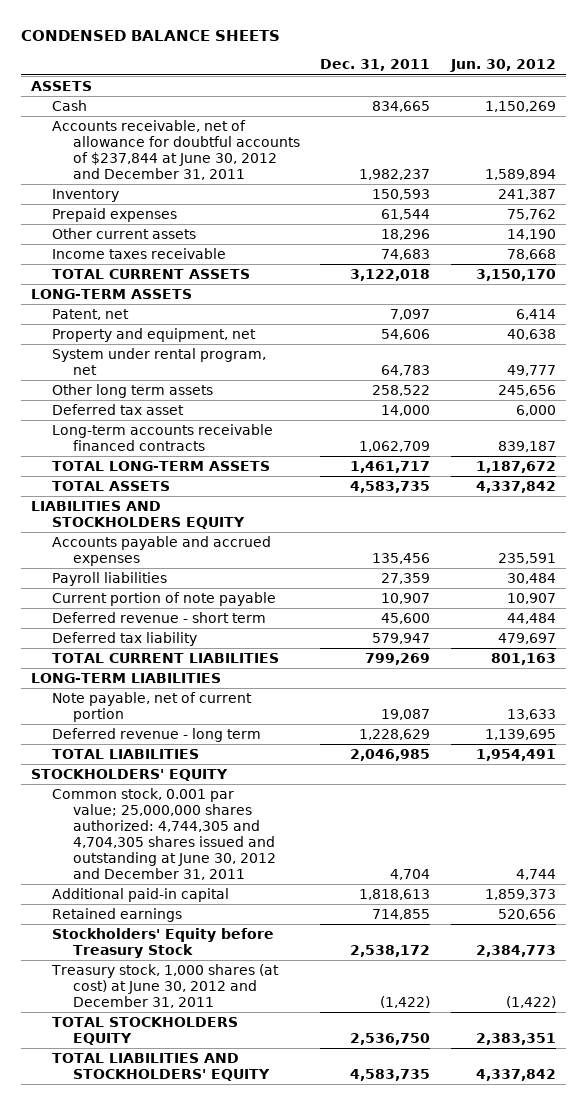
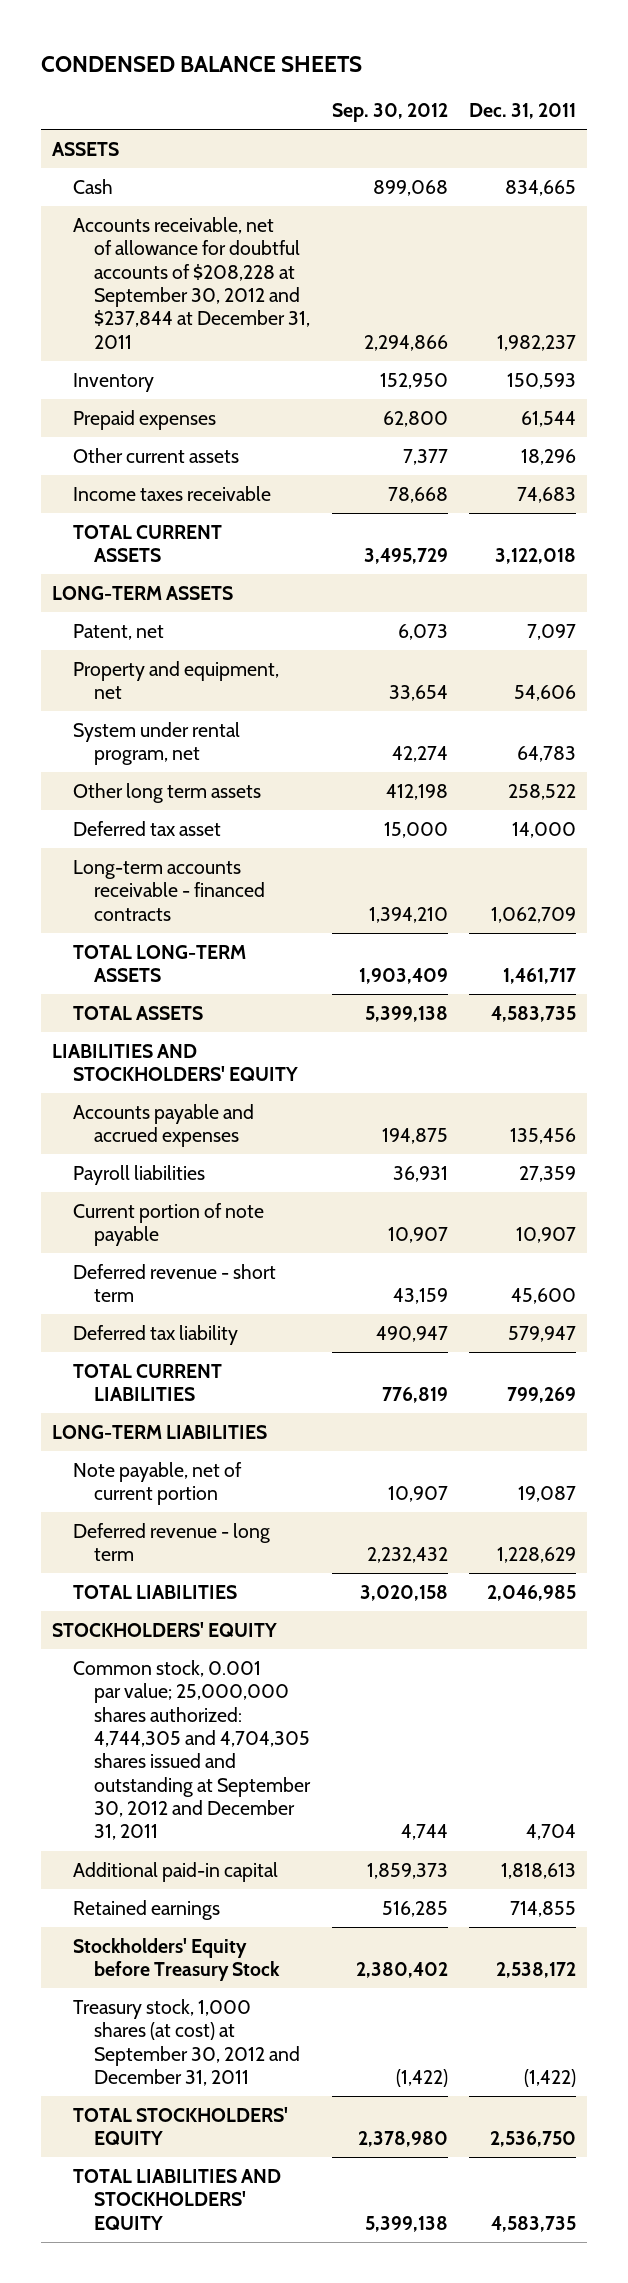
[449,59,556,73] Jun. 30, 2012 -> none
none -> [331,102,448,122] Sep. 30, 2012
[52,119,301,181] Accounts receivable, net of allowance for doubtful accounts of $237,844 at June 30, 2012 and December 31, 2011 -> [73,216,311,349] Accounts receivable, net of allowance for doubtful accounts of $208,228 at September 30, 2012 and $237,844 at December 31, 2011
[52,423,274,451] Long-term accounts receivable financed contracts -> [73,859,266,921] Long-term accounts receivable - financed contracts
[30,500,246,529] LIABILITIES AND STOCKHOLDERS EQUITY -> [52,1043,299,1082] LIABILITIES AND STOCKHOLDERS' EQUITY
[52,787,277,881] Common stock, 0.001 par value; 25,000,000 shares authorized: 4,744,305 and 4,704,305 shares issued and outstanding at June 30, 2012 and December 31, 2011 -> [73,1659,312,1841] Common stock, 0.001 par value; 25,000,000 shares authorized: 4,744,305 and 4,704,305 shares issued and outstanding at September 30, 2012 and December 31, 2011
[51,963,280,1009] Treasury stock, 1,000 shares (at cost) at June 30, 2012 and December 31, 2011 -> [73,1998,301,2086] Treasury stock, 1,000 shares (at cost) at September 30, 2012 and December 31, 2011
[52,1016,239,1045] TOTAL STOCKHOLDERS EQUITY -> [73,2106,289,2146] TOTAL STOCKHOLDERS' EQUITY

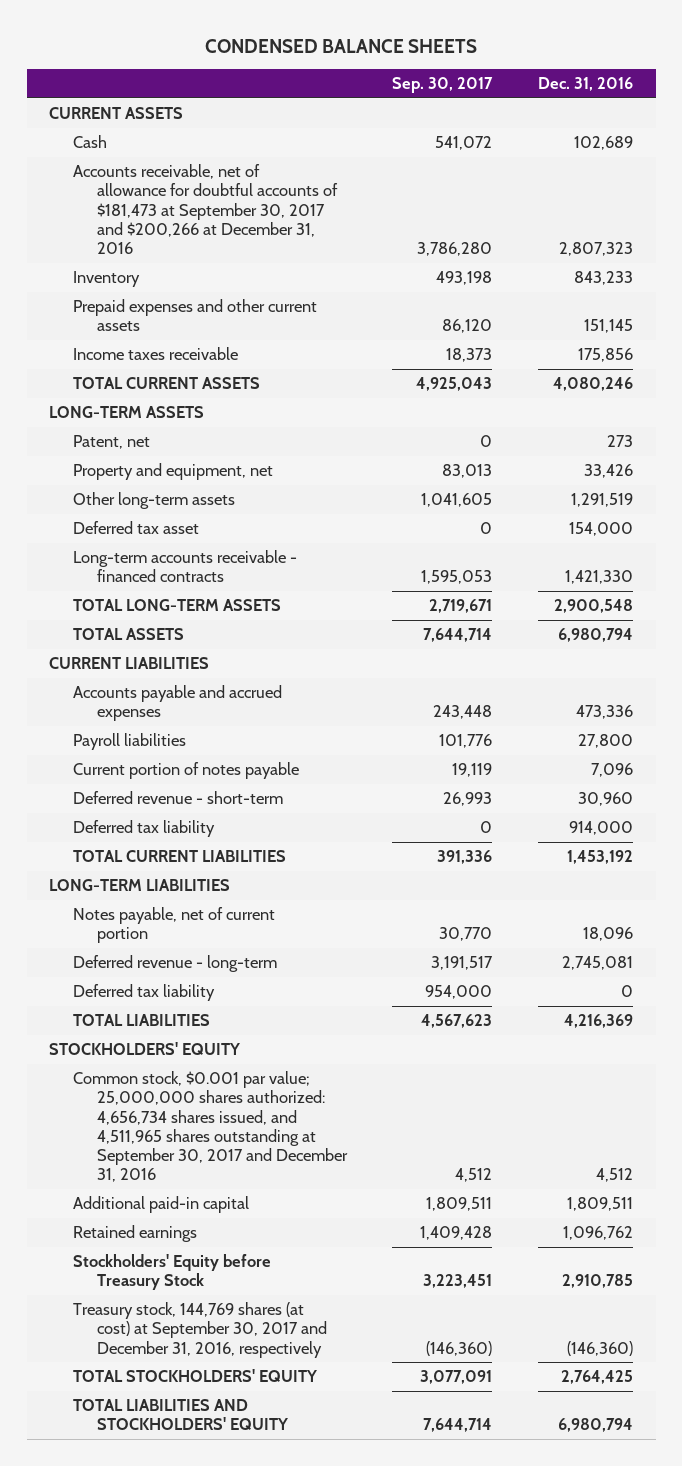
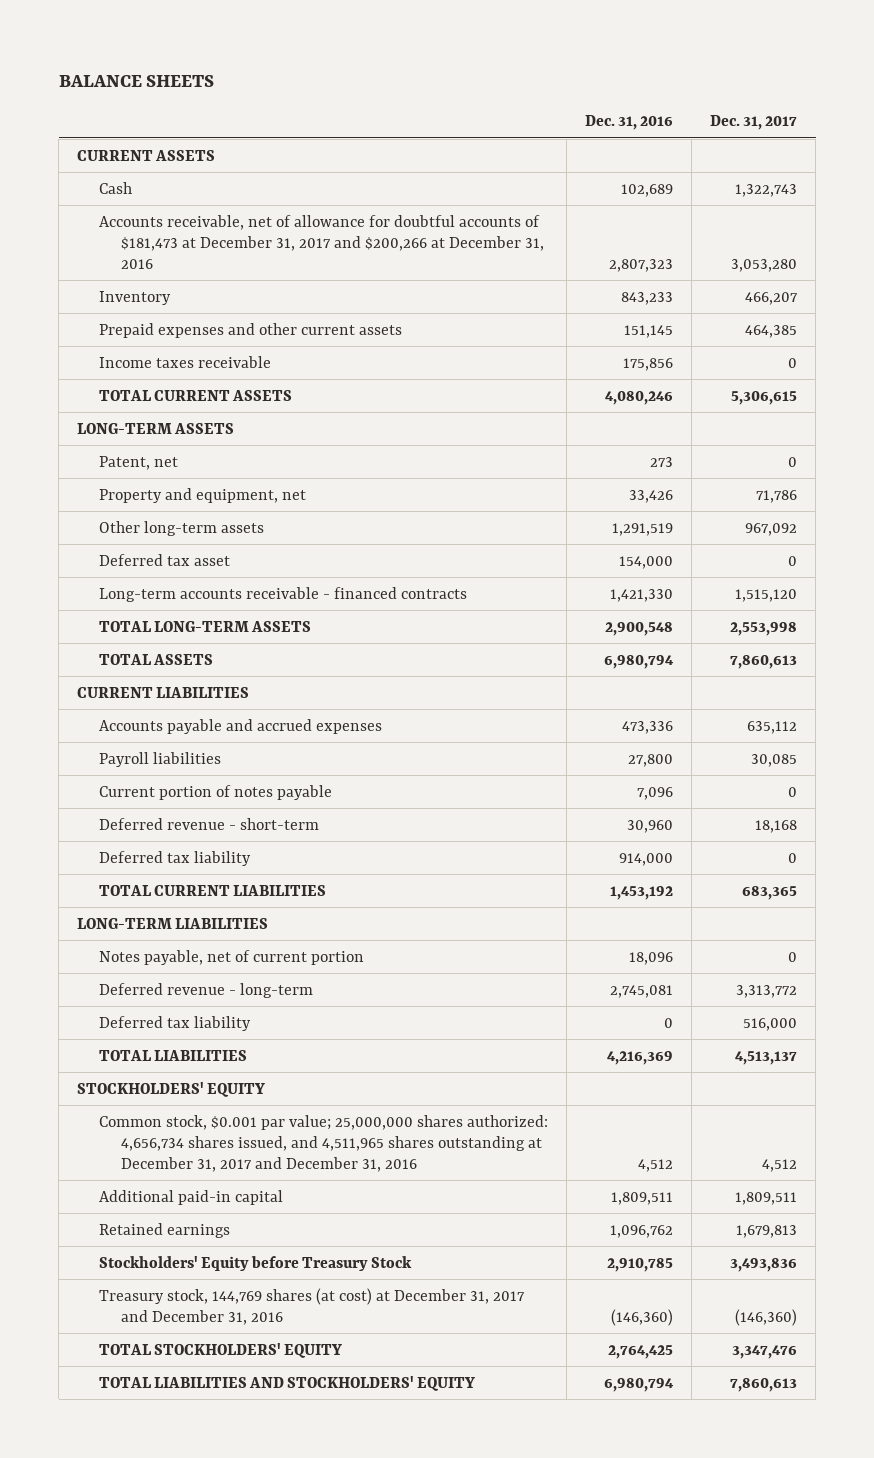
[205,38,478,53] CONDENSED BALANCE SHEETS -> [58,74,214,87] BALANCE SHEETS
[392,77,494,94] Sep. 30, 2017 -> none
none -> [710,115,798,131] Dec. 31, 2017
[73,164,338,255] Accounts receivable, net of allowance for doubtful accounts of $181,473 at September 30, 2017 and $200,266 at December 31, 2016 -> [99,214,545,269] Accounts receivable, net of allowance for doubtful accounts of $181,473 at December 31, 2017 and $200,266 at December 31, 2016
[73,1071,348,1183] Common stock, $0.001 par value; 25,000,000 shares authorized: 4,656,734 shares issued, and 4,511,965 shares outstanding at September 30, 2017 and December 31, 2016 -> [99,1114,549,1172] Common stock, $0.001 par value; 25,000,000 shares authorized: 4,656,734 shares issued, and 4,511,965 shares outstanding at December 31, 2017 and December 31, 2016
[73,1302,327,1358] Treasury stock, 144,769 shares (at cost) at September 30, 2017 and December 31, 2016, respectively -> [99,1287,526,1325] Treasury stock, 144,769 shares (at cost) at December 31, 2017 and December 31, 2016

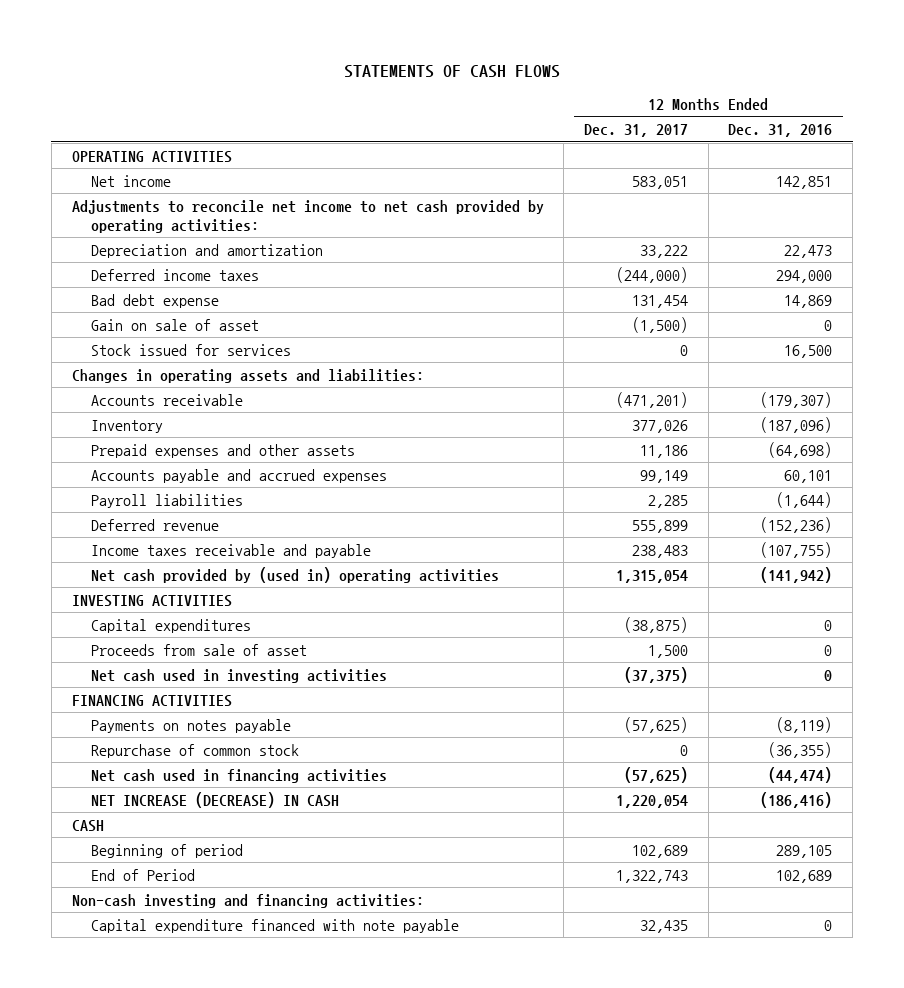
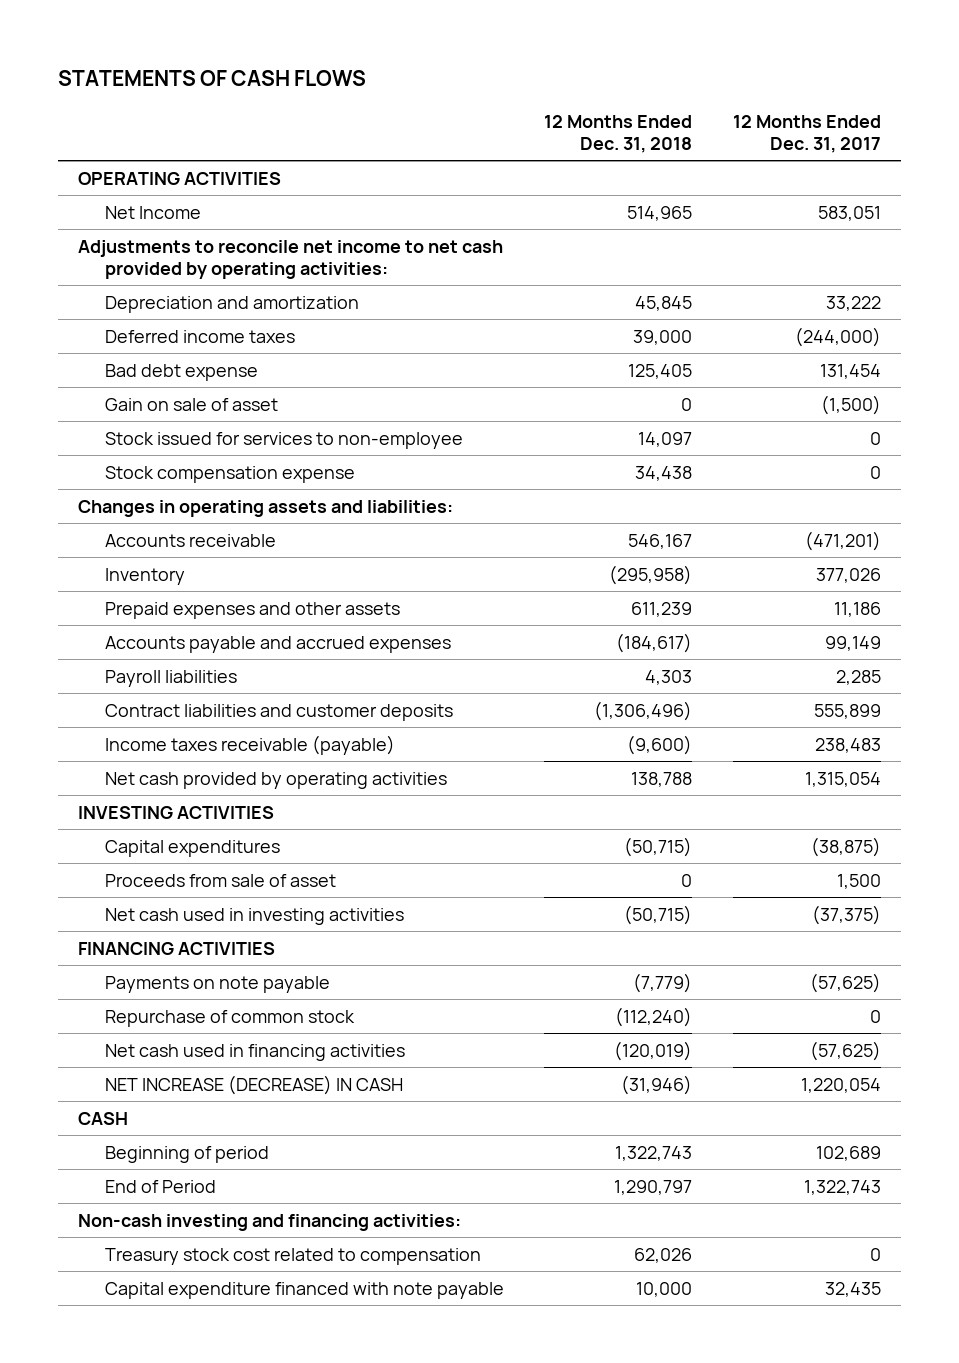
[728,124,833,138] Dec. 31, 2016 -> none
none -> [544,115,693,153] 12 Months Ended Dec. 31, 2018
[90,174,171,187] Net income -> [104,205,201,219] Net Income
[90,343,291,356] Stock issued for services -> [104,431,463,449] Stock issued for services to non-employee
none -> [104,465,355,483] Stock compensation expense
[90,518,219,531] Deferred revenue -> [104,703,453,721] Contract liabilities and customer deposits
[90,543,371,558] Income taxes receivable and payable -> [104,734,395,755] Income taxes receivable (payable)
[90,566,499,583] Net cash provided by (used in) operating activities -> [104,771,447,789] Net cash provided by operating activities
[90,718,291,733] Payments on notes payable -> [104,975,330,993] Payments on note payable
none -> [104,1247,481,1265] Treasury stock cost related to compensation

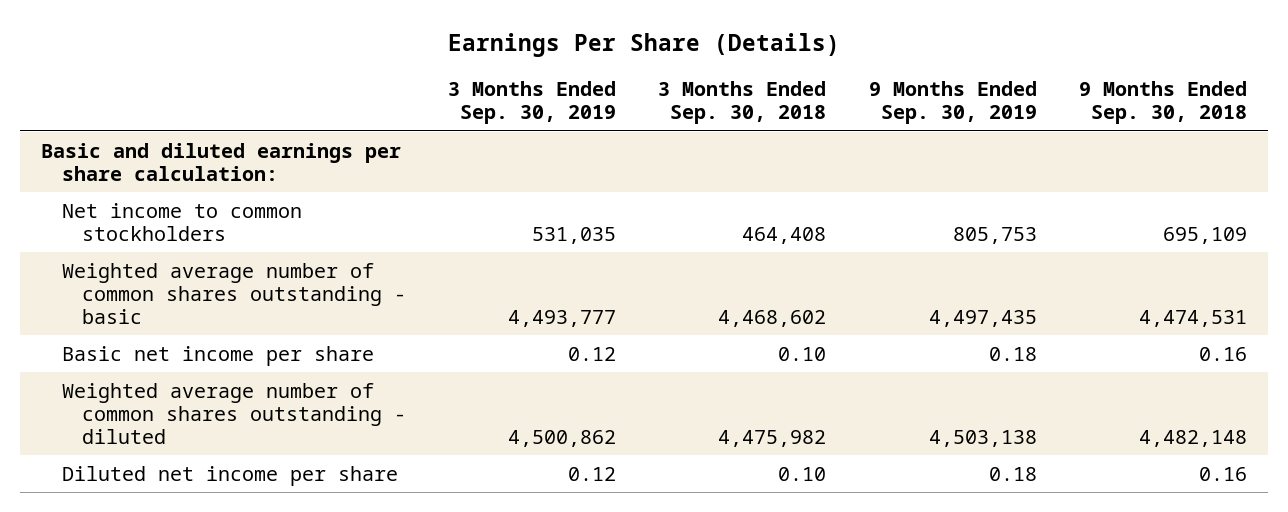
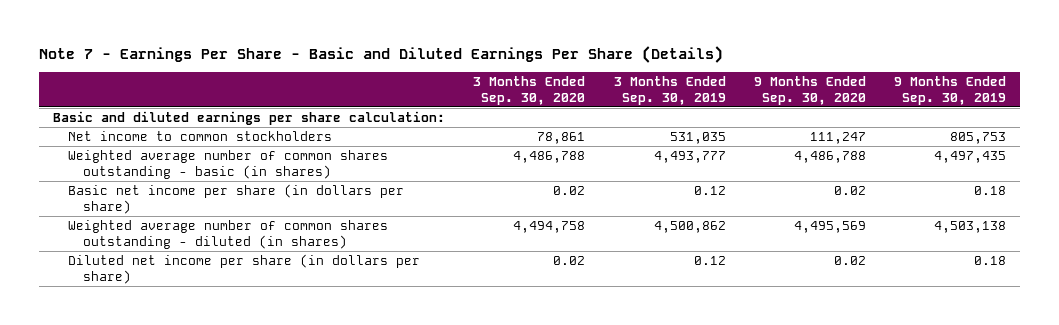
[447,32,840,57] Earnings Per Share (Details) -> [39,45,724,63] Note 7 - Earnings Per Share - Basic and Diluted Earnings Per Share (Details)
[658,81,827,125] 3 Months Ended Sep. 30, 2018 -> none
[1078,81,1247,125] 9 Months Ended Sep. 30, 2018 -> none
none -> [473,75,586,105] 3 Months Ended Sep. 30, 2020
none -> [753,75,866,105] 9 Months Ended Sep. 30, 2020
[61,262,407,324] Weighted average number of common shares outstanding - basic -> [68,150,389,180] Weighted average number of common shares outstanding - basic (in shares)
[61,345,374,366] Basic net income per share -> [68,184,405,215] Basic net income per share (in dollars per share)
[61,382,407,444] Weighted average number of common shares outstanding - diluted -> [68,220,389,250] Weighted average number of common shares outstanding - diluted (in shares)
[61,465,398,486] Diluted net income per share -> [68,254,421,285] Diluted net income per share (in dollars per share)

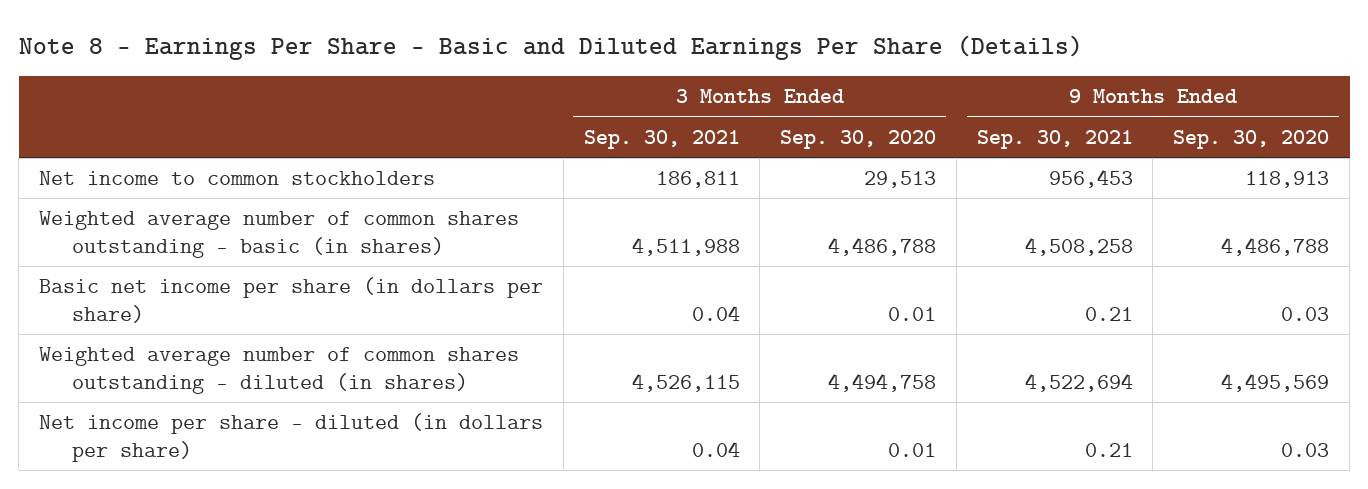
[39,45,724,63] Note 7 - Earnings Per Share - Basic and Diluted Earnings Per Share (Details) -> [18,34,1083,60] Note 8 - Earnings Per Share - Basic and Diluted Earnings Per Share (Details)
[613,75,726,105] 3 Months Ended Sep. 30, 2019 -> none
[893,75,1006,105] 9 Months Ended Sep. 30, 2019 -> none
none -> [583,129,740,149] Sep. 30, 2021
none -> [976,129,1133,149] Sep. 30, 2021
[53,111,446,126] Basic and diluted earnings per share calculation: -> none
[537,132,586,145] 78,861 -> [864,171,937,189] 29,513
[809,132,866,145] 111,247 -> [1245,171,1330,189] 118,913
[553,186,586,196] 0.02 -> [888,306,937,321] 0.01
[833,186,866,196] 0.02 -> [1281,306,1330,321] 0.03
[68,254,421,285] Diluted net income per share (in dollars per share) -> [38,413,543,462] Net income per share - diluted (in dollars per share)
[553,256,586,266] 0.02 -> [888,442,937,457] 0.01
[833,256,866,266] 0.02 -> [1281,442,1330,457] 0.03

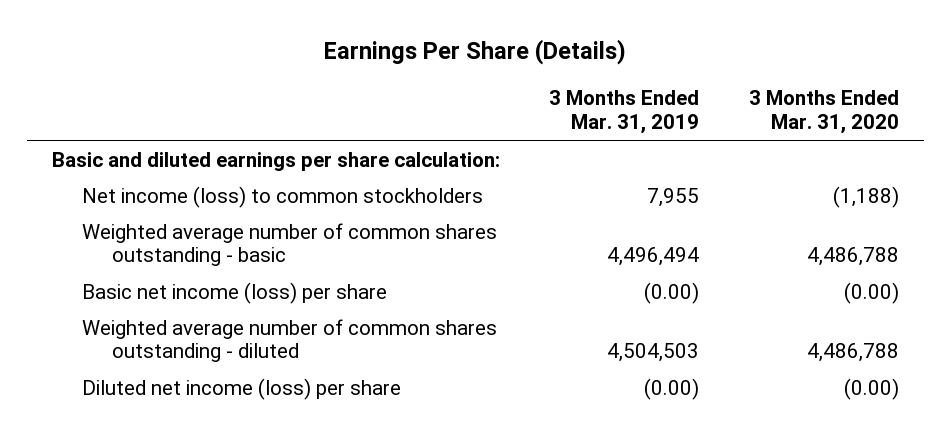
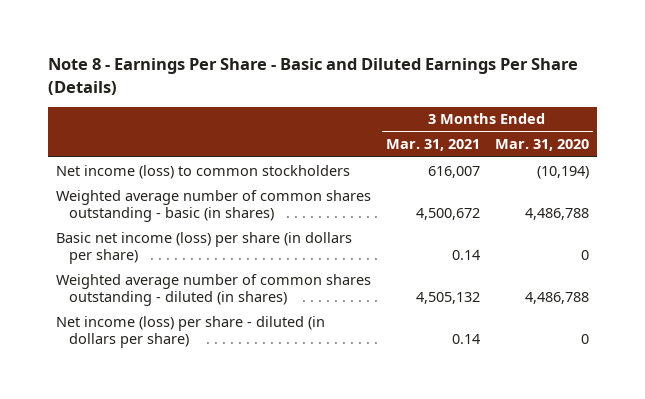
[324,39,627,66] Earnings Per Share (Details) -> [47,58,578,95] Note 8 - Earnings Per Share - Basic and Diluted Earnings Per Share (Details)
[549,90,700,135] 3 Months Ended Mar. 31, 2019 -> none
none -> [385,139,480,152] Mar. 31, 2021
[52,151,501,171] Basic and diluted earnings per share calculation: -> none
[832,185,899,208] (1,188) -> [537,165,590,179] (10,194)
[82,222,498,267] Weighted average number of common shares outstanding - basic -> [55,189,371,222] Weighted average number of common shares outstanding - basic (in shares)
[82,281,388,304] Basic net income (loss) per share -> [55,231,352,264] Basic net income (loss) per share (in dollars per share)
[843,281,899,304] (0.00) -> [581,249,590,260] 0
[82,318,498,363] Weighted average number of common shares outstanding - diluted -> [55,273,371,306] Weighted average number of common shares outstanding - diluted (in shares)
[82,377,402,400] Diluted net income (loss) per share -> [55,315,325,348] Net income (loss) per share - diluted (in dollars per share)
[843,377,899,400] (0.00) -> [581,333,590,344] 0

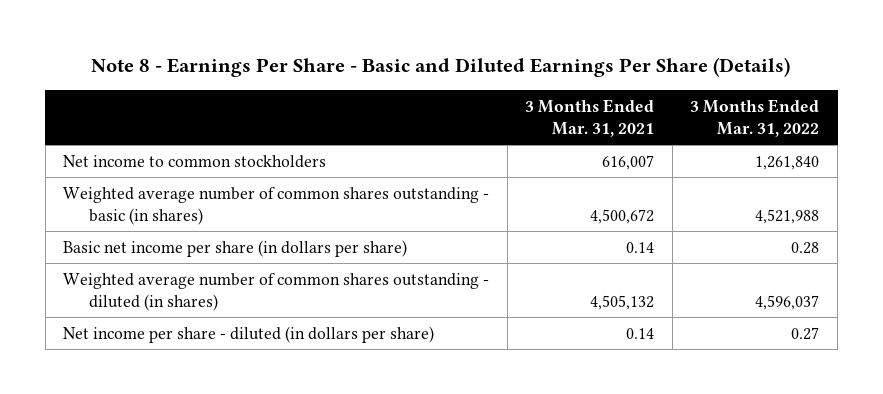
[495,139,590,152] Mar. 31, 2020 -> none
none -> [690,98,820,138] 3 Months Ended Mar. 31, 2022
[55,164,350,179] Net income (loss) to common stockholders -> [63,154,327,168] Net income to common stockholders
[55,231,352,264] Basic net income (loss) per share (in dollars per share) -> [63,239,408,257] Basic net income per share (in dollars per share)
[55,315,325,348] Net income (loss) per share - diluted (in dollars per share) -> [63,325,435,343] Net income per share - diluted (in dollars per share)

